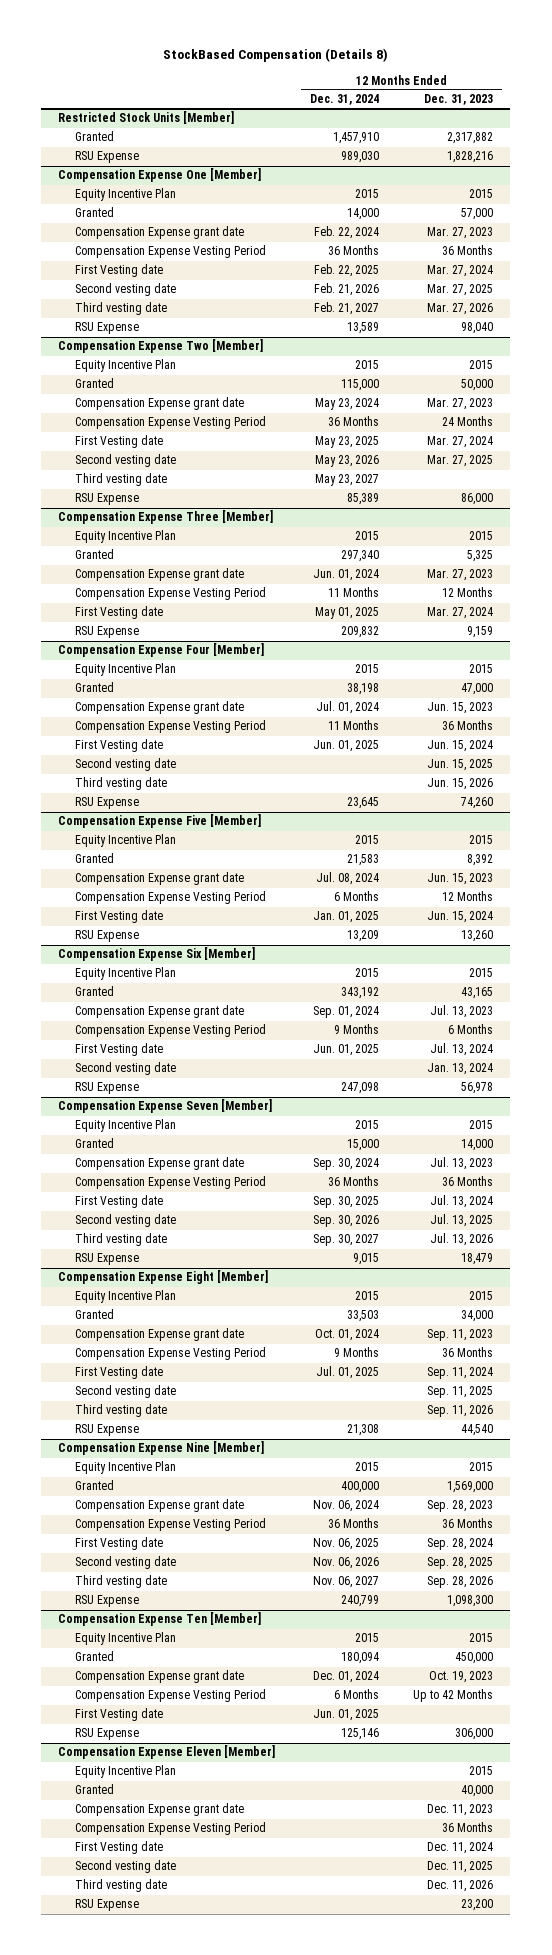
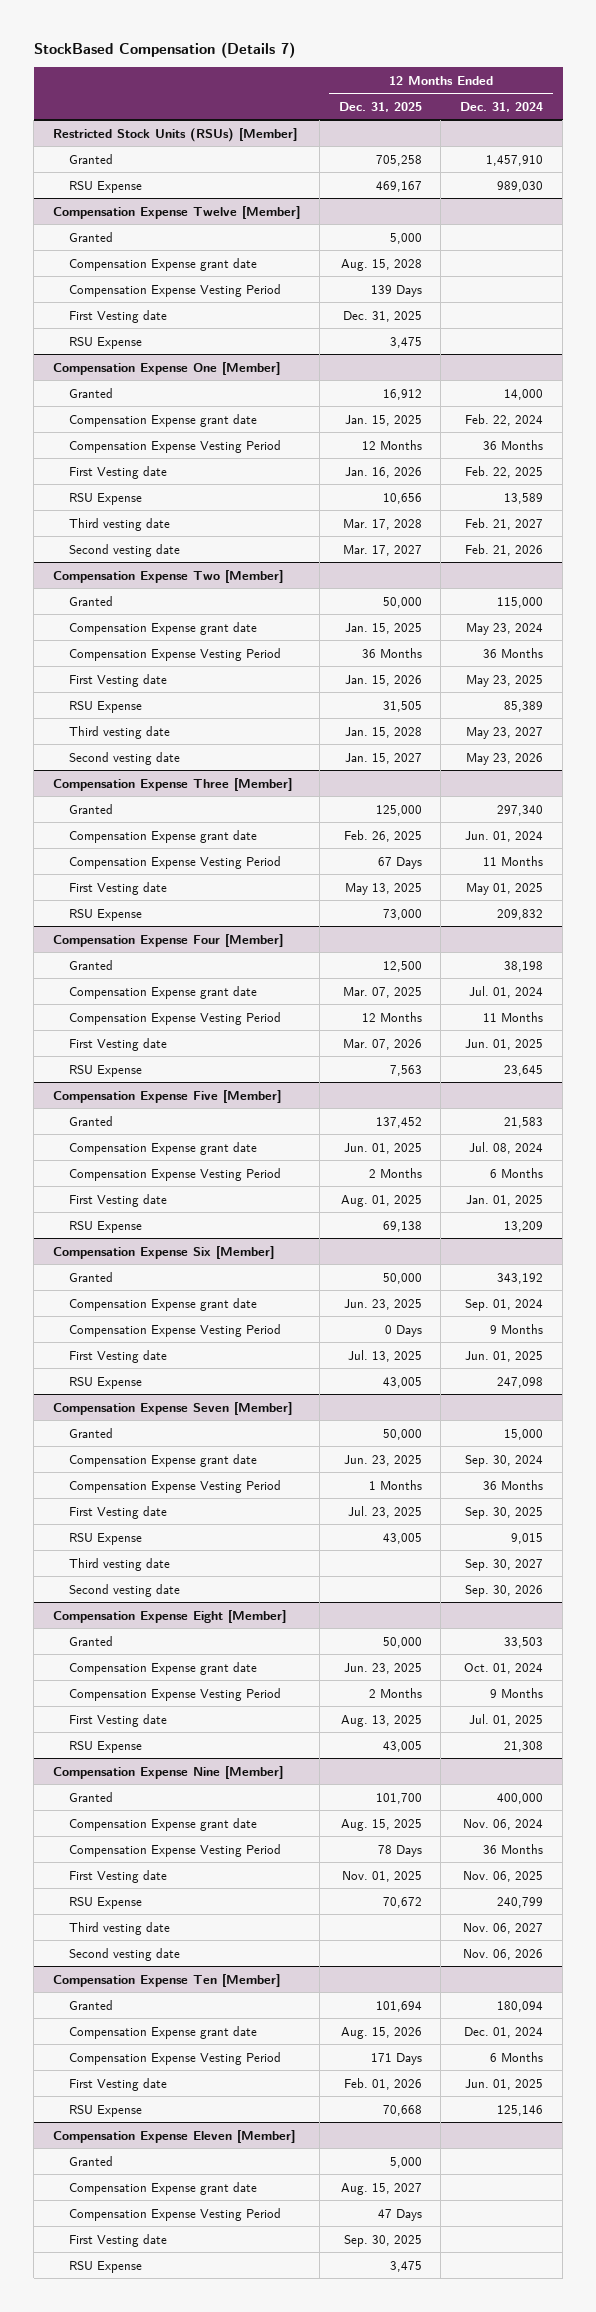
[162,48,388,63] StockBased Compensation (Details 8) -> [33,41,295,58] StockBased Compensation (Details 7)
[424,94,494,106] Dec. 31, 2023 -> none
none -> [338,101,422,112] Dec. 31, 2025
[58,111,235,125] Restricted Stock Units [Member] -> [52,127,297,142] Restricted Stock Units (RSUs) [Member]
none -> [52,205,300,219] Compensation Expense Twelve [Member]
none -> [69,231,114,242] Granted
none -> [69,257,258,271] Compensation Expense grant date
none -> [69,283,282,297] Compensation Expense Vesting Period
none -> [69,309,168,323] First Vesting date
none -> [69,336,143,349] RSU Expense
[75,188,177,202] Equity Incentive Plan -> none
[75,302,168,316] Third vesting date -> [69,517,171,531] Third vesting date
[75,283,177,297] Second vesting date -> [69,543,181,557] Second vesting date
[75,359,177,373] Equity Incentive Plan -> none
[75,473,168,487] Third vesting date -> [69,725,171,739] Third vesting date
[75,454,177,468] Second vesting date -> [69,751,181,765] Second vesting date
[75,530,177,544] Equity Incentive Plan -> none
[75,663,177,677] Equity Incentive Plan -> none
[75,758,177,772] Second vesting date -> none
[75,777,168,791] Third vesting date -> none
[75,834,177,848] Equity Incentive Plan -> none
[75,967,177,981] Equity Incentive Plan -> none
[75,1062,177,1076] Second vesting date -> none
[75,1119,177,1133] Equity Incentive Plan -> none
[75,1233,168,1247] Third vesting date -> [69,1557,171,1571] Third vesting date
[75,1214,177,1228] Second vesting date -> [69,1583,181,1597] Second vesting date
[75,1290,177,1304] Equity Incentive Plan -> none
[75,1385,177,1399] Second vesting date -> none
[75,1404,168,1418] Third vesting date -> none
[75,1461,177,1475] Equity Incentive Plan -> none
[75,1575,168,1589] Third vesting date -> [69,1921,171,1935] Third vesting date
[75,1556,177,1570] Second vesting date -> [69,1947,181,1961] Second vesting date
[75,1632,177,1646] Equity Incentive Plan -> none
[75,1765,177,1779] Equity Incentive Plan -> none
[75,1860,177,1874] Second vesting date -> none
[75,1879,168,1893] Third vesting date -> none

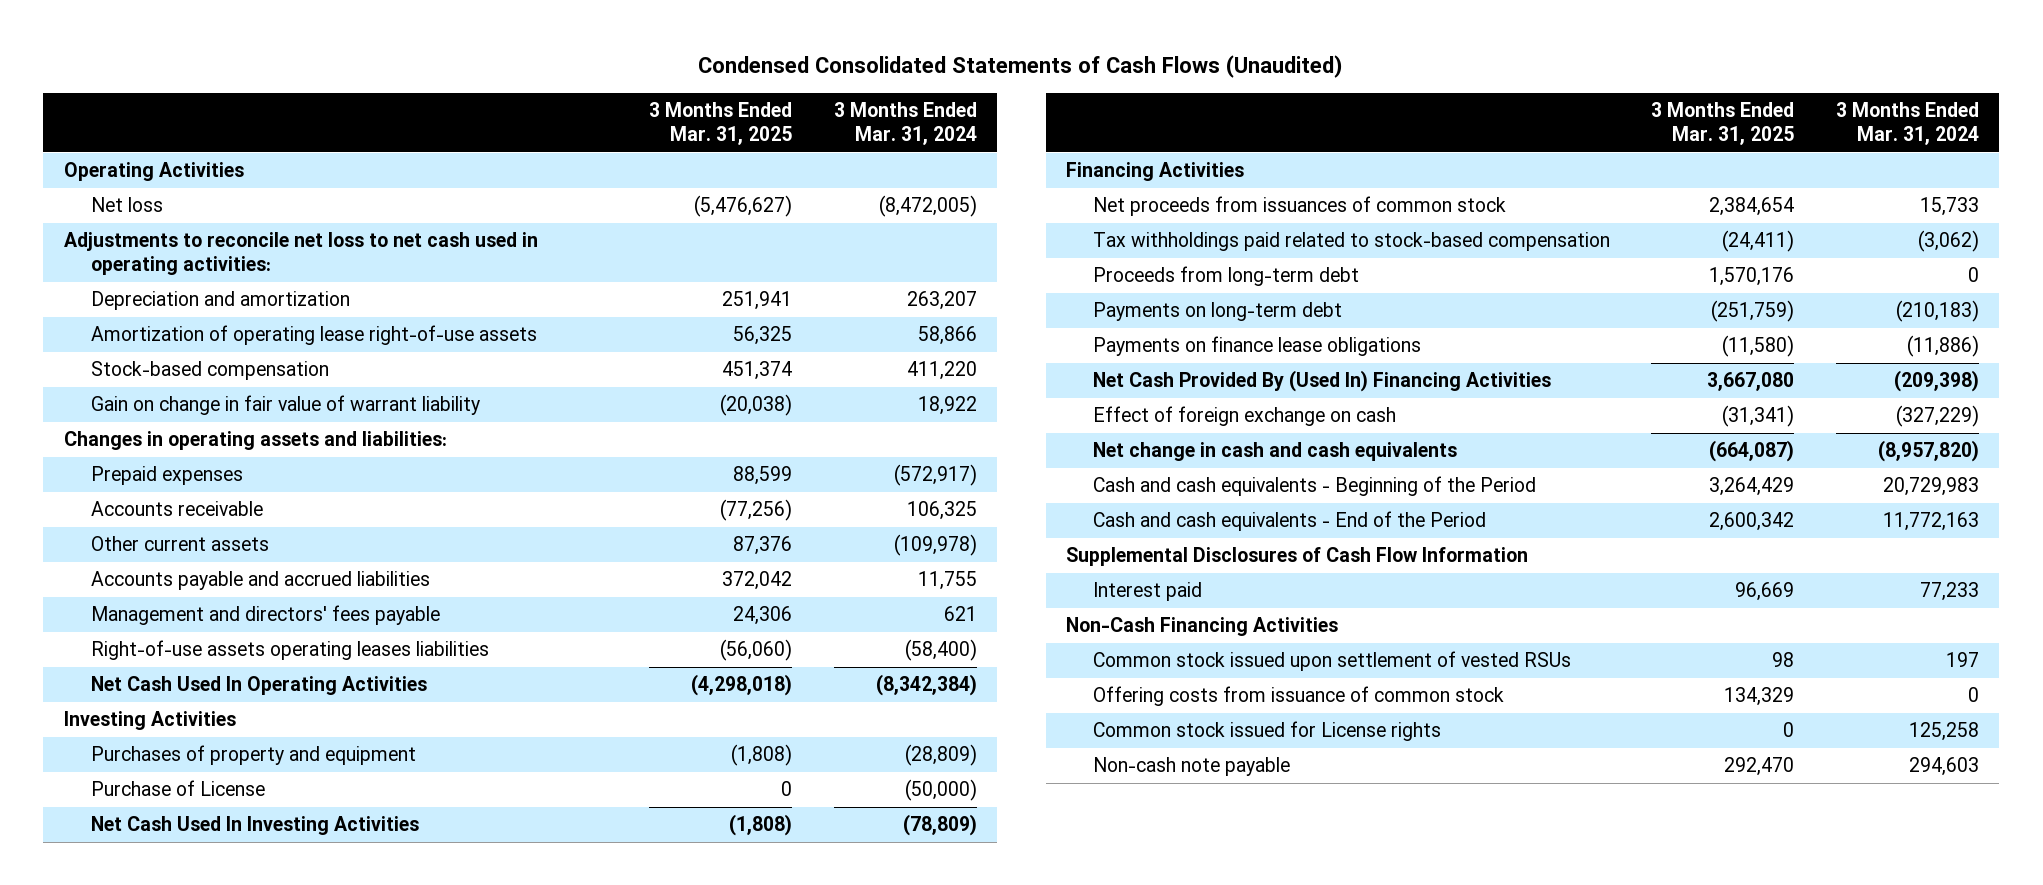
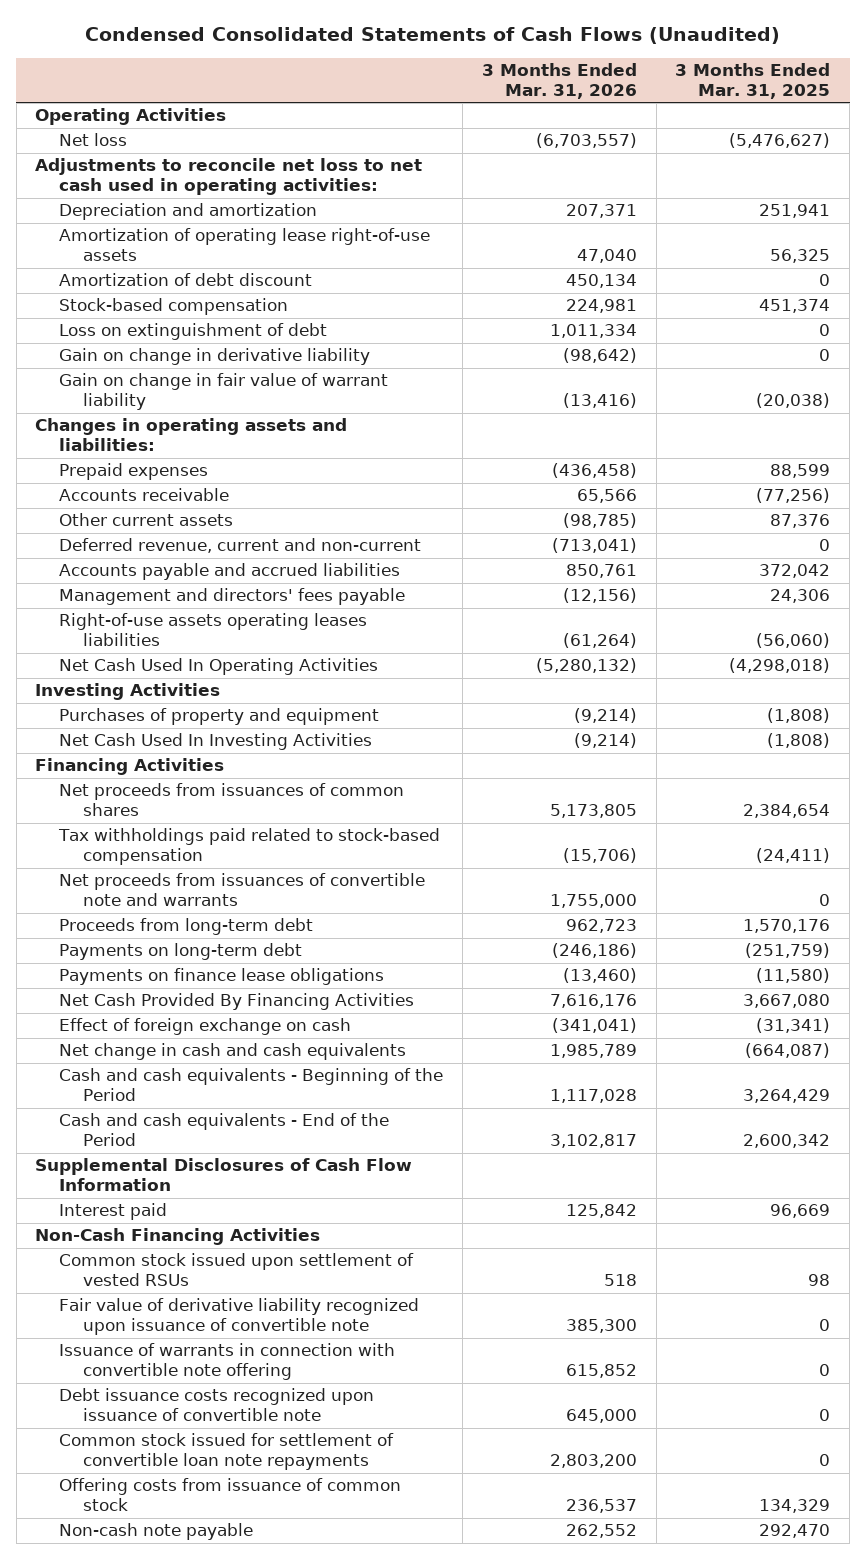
[833,102,977,145] 3 Months Ended Mar. 31, 2024 -> none
none -> [481,63,637,99] 3 Months Ended Mar. 31, 2026
none -> [59,273,313,287] Amortization of debt discount
none -> [59,323,328,341] Loss on extinguishment of debt
none -> [59,348,371,366] Gain on change in derivative liability
none -> [59,538,422,554] Deferred revenue, current and non-current
[90,780,265,797] Purchase of License -> none
[1093,196,1507,217] Net proceeds from issuances of common stock -> [59,783,405,817] Net proceeds from issuances of common shares
none -> [59,873,426,907] Net proceeds from issuances of convertible note and warrants
[1093,370,1552,393] Net Cash Provided By (Used In) Financing Activities -> [59,993,415,1011] Net Cash Provided By Financing Activities
none -> [59,1298,420,1336] Fair value of derivative liability recognized upon issuance of convertible note
none -> [59,1343,396,1381] Issuance of warrants in connection with convertible note offering
none -> [59,1388,375,1422] Debt issuance costs recognized upon issuance of convertible note
none -> [59,1433,395,1471] Common stock issued for settlement of convertible loan note repayments
[1093,721,1442,742] Common stock issued for License rights -> none

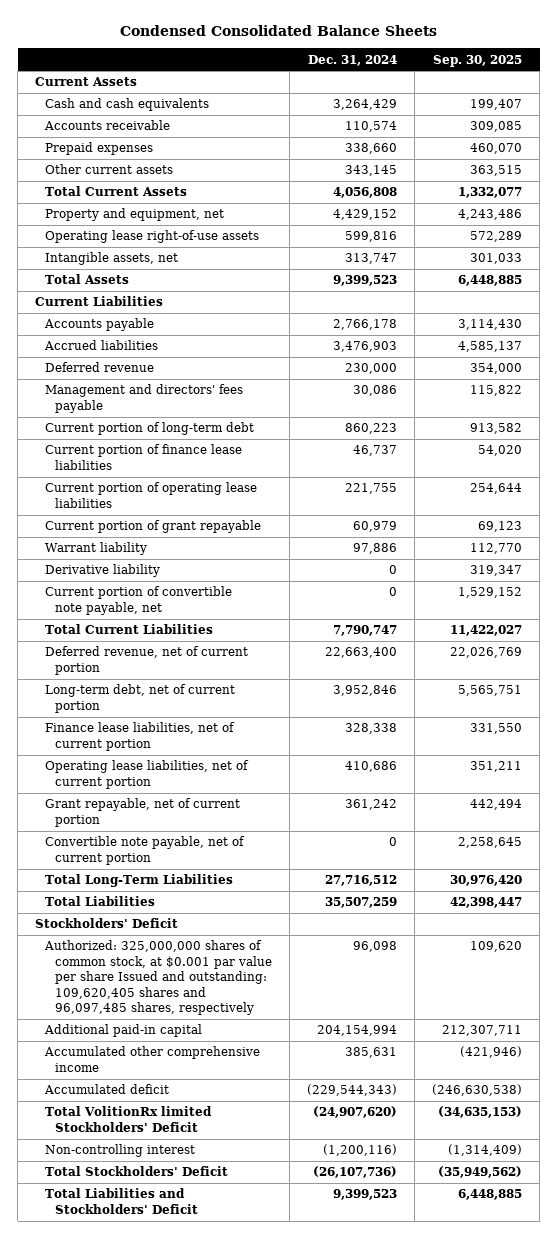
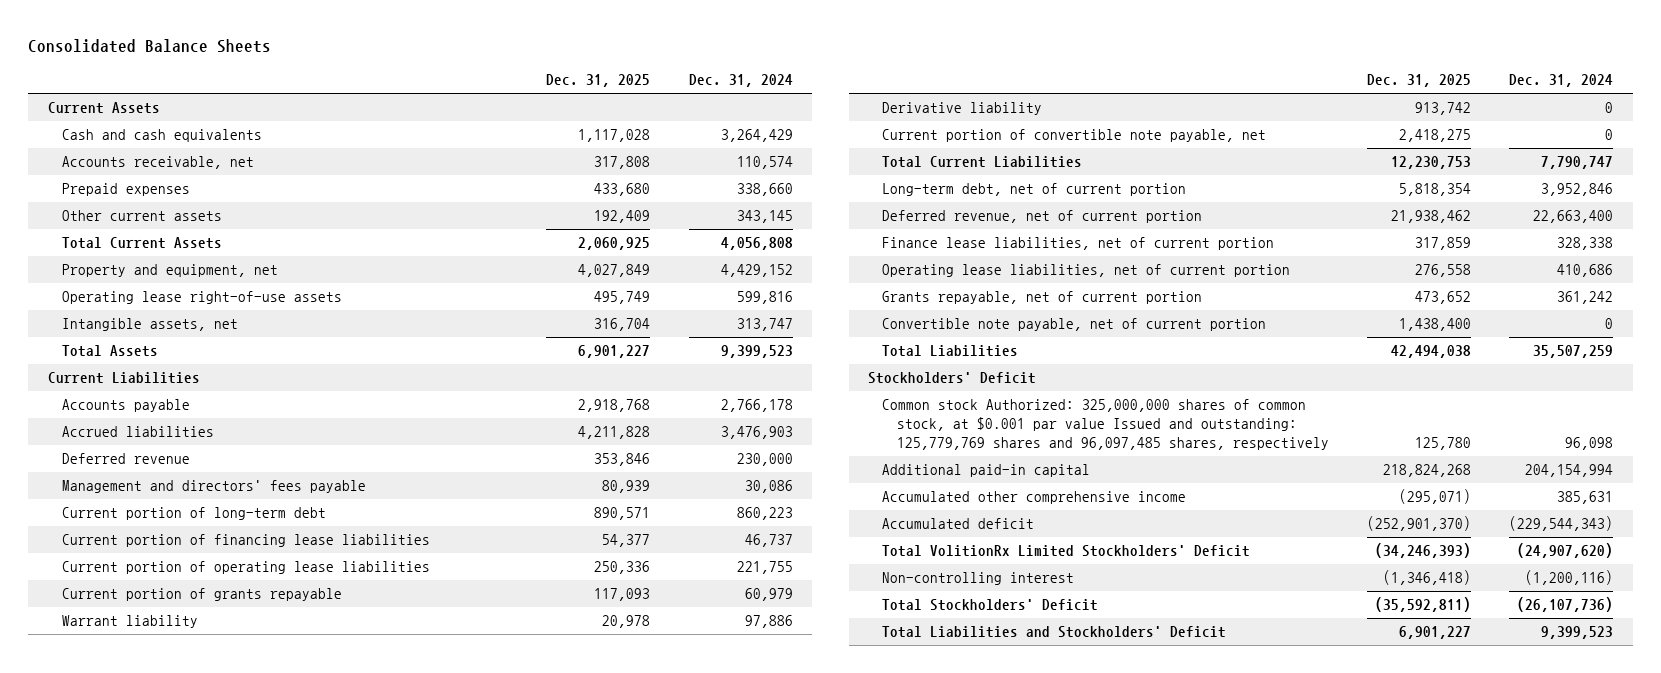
[119,25,437,37] Condensed Consolidated Balance Sheets -> [28,39,272,54] Consolidated Balance Sheets
[433,54,523,67] Sep. 30, 2025 -> none
none -> [546,74,651,88] Dec. 31, 2025
[43,120,170,131] Accounts receivable -> [61,156,254,170] Accounts receivable, net
[44,444,242,470] Current portion of finance lease liabilities -> [61,534,430,548] Current portion of financing lease liabilities
[44,520,261,534] Current portion of grant repayable -> [61,588,342,602] Current portion of grants repayable
[44,646,248,675] Deferred revenue, net of current portion -> [882,210,1203,224] Deferred revenue, net of current portion
[44,798,240,827] Grant repayable, net of current portion -> [882,291,1203,305] Grants repayable, net of current portion
[44,874,233,888] Total Long-Term Liabilities -> none
[43,940,272,1016] Authorized: 325,000,000 shares of common stock, at $0.001 par value per share Issued and outstanding: 109,620,405 shares and 96,097,485 shares, respectively -> [882,399,1329,450] Common stock Authorized: 325,000,000 shares of common stock, at $0.001 par value Issued and outstanding: 125,779,769 shares and 96,097,485 shares, respectively
[44,1106,212,1132] Total VolitionRx limited Stockholders' Deficit -> [882,545,1251,558] Total VolitionRx Limited Stockholders' Deficit

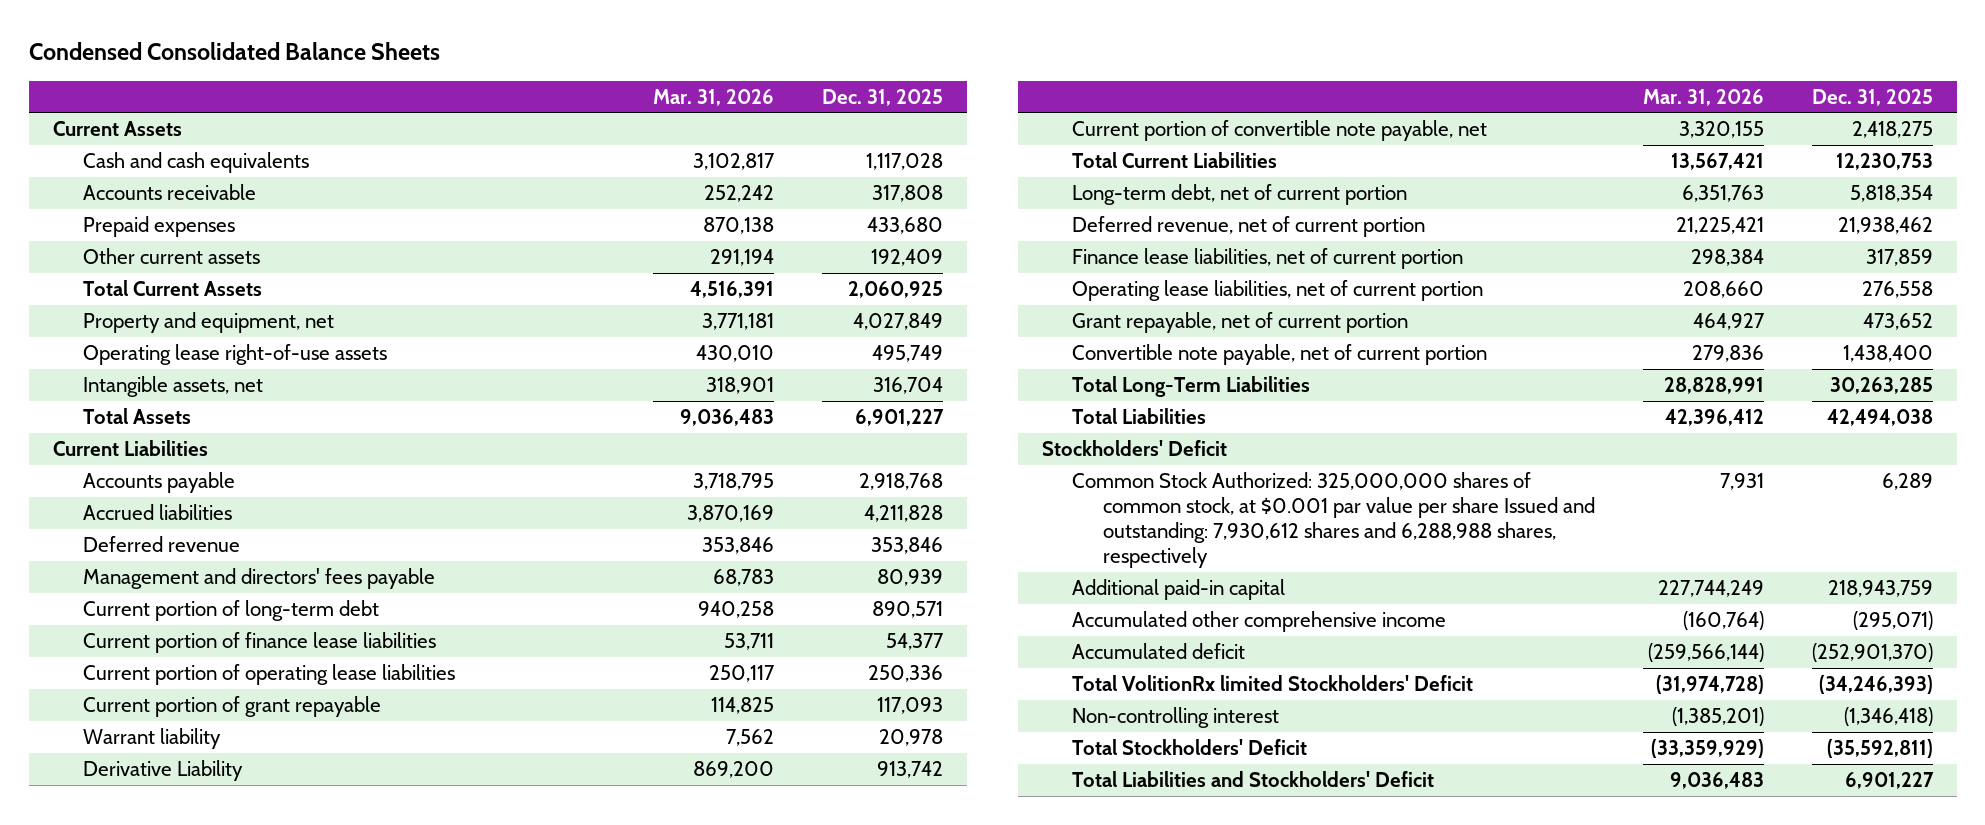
[28,39,272,54] Consolidated Balance Sheets -> [28,42,440,61] Condensed Consolidated Balance Sheets
[688,74,793,88] Dec. 31, 2024 -> none
none -> [653,88,775,106] Mar. 31, 2026
[61,156,254,170] Accounts receivable, net -> [82,183,256,200] Accounts receivable
[61,534,430,548] Current portion of financing lease liabilities -> [82,631,436,653] Current portion of finance lease liabilities
[61,588,342,602] Current portion of grants repayable -> [82,695,381,717] Current portion of grant repayable
[882,102,1043,116] Derivative liability -> [82,759,243,781] Derivative Liability
[882,291,1203,305] Grants repayable, net of current portion -> [1072,311,1409,333] Grant repayable, net of current portion
none -> [1072,375,1311,397] Total Long-Term Liabilities
[882,399,1329,450] Common stock Authorized: 325,000,000 shares of common stock, at $0.001 par value Issued and outstanding: 125,779,769 shares and 96,097,485 shares, respectively -> [1072,471,1595,569] Common Stock Authorized: 325,000,000 shares of common stock, at $0.001 par value per share Issued and outstanding: 7,930,612 shares and 6,288,988 shares, respectively
[1415,436,1472,450] 125,780 -> [1881,472,1933,490] 6,289
[1383,464,1472,478] 218,824,268 -> [1827,579,1933,597] 218,943,759
[882,545,1251,558] Total VolitionRx Limited Stockholders' Deficit -> [1072,674,1474,691] Total VolitionRx limited Stockholders' Deficit

